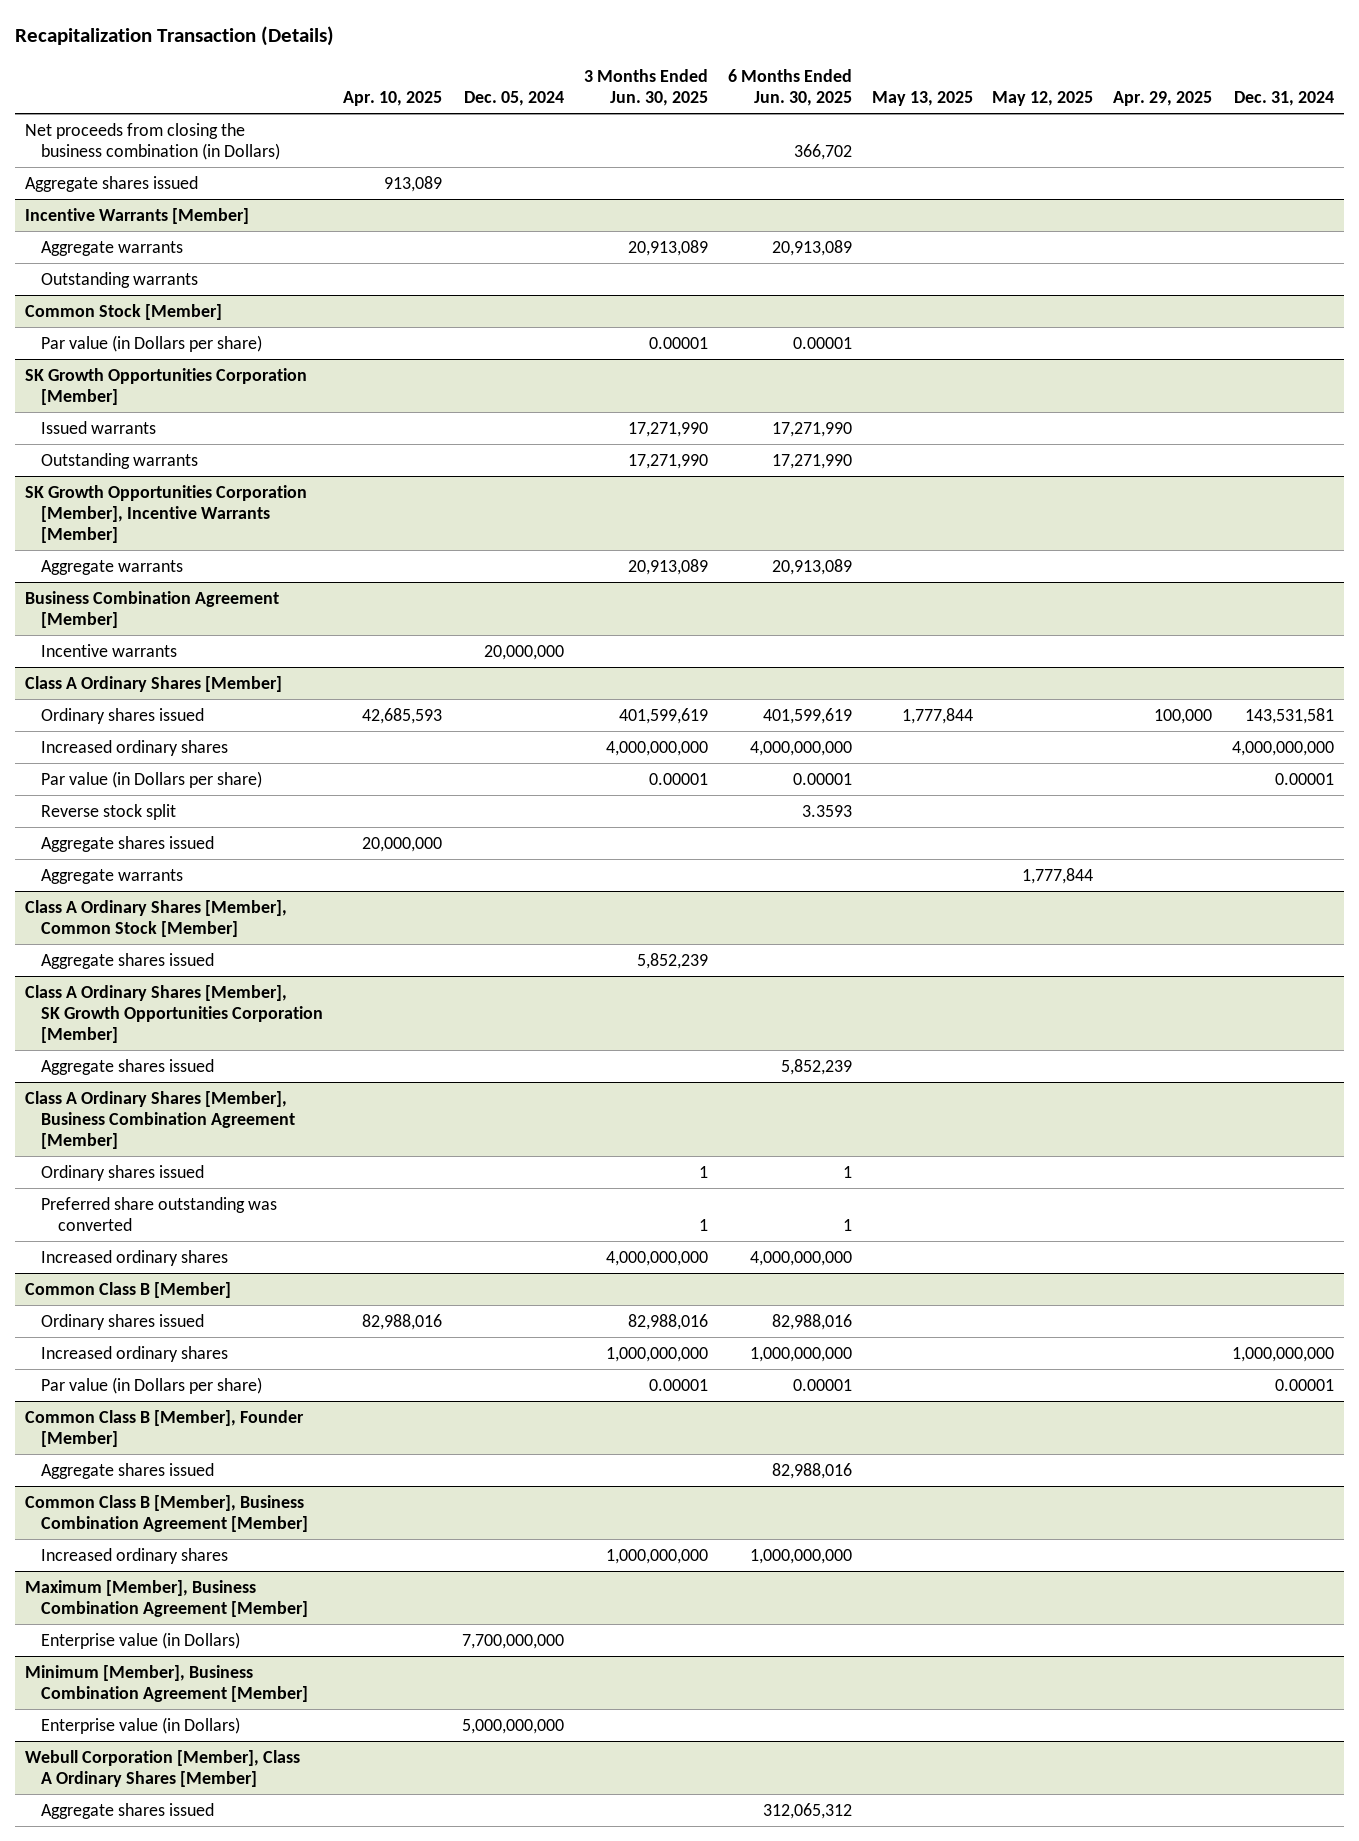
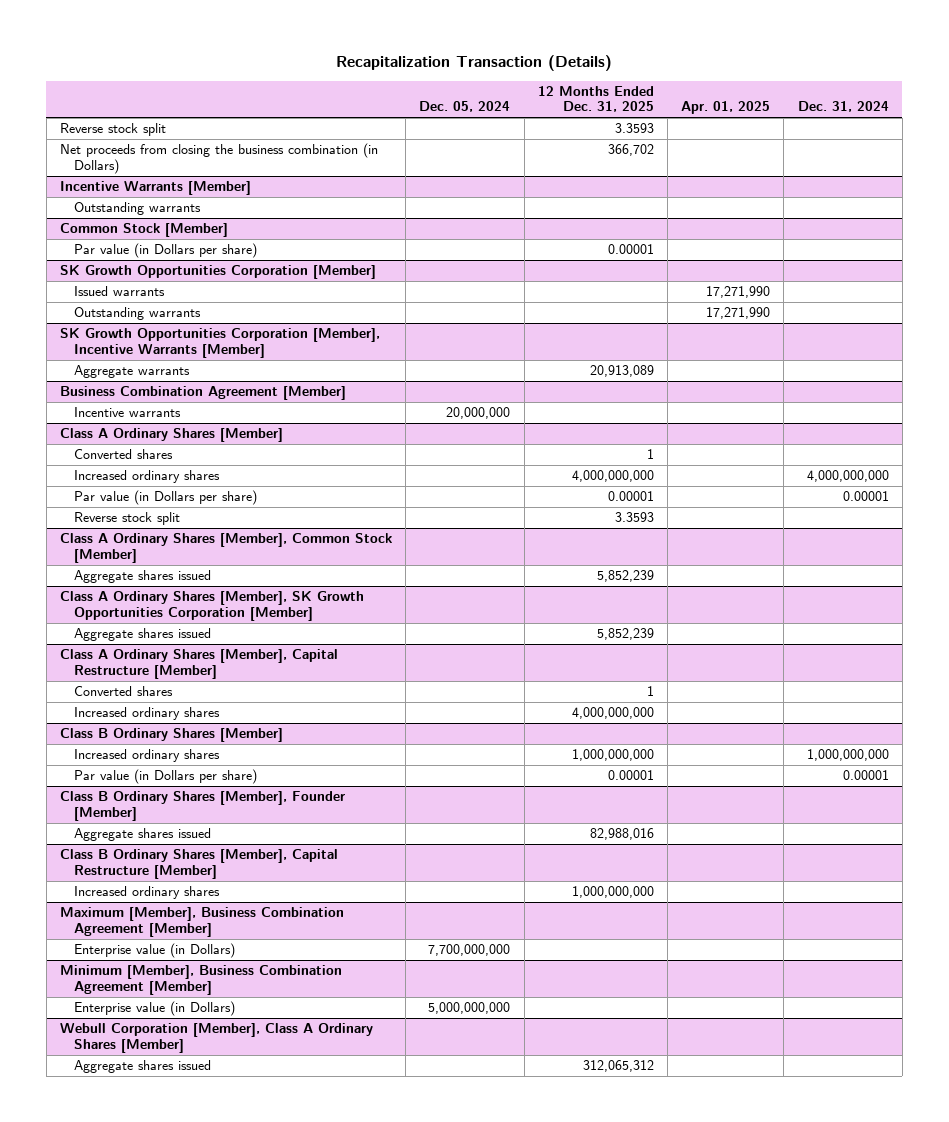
[343,91,443,107] Apr. 10, 2025 -> none
[583,69,708,107] 3 Months Ended Jun. 30, 2025 -> none
[727,69,852,107] 6 Months Ended Jun. 30, 2025 -> none
[871,91,973,107] May 13, 2025 -> none
[992,91,1094,107] May 12, 2025 -> none
[1113,91,1213,107] Apr. 29, 2025 -> none
none -> [537,85,654,113] 12 Months Ended Dec. 31, 2025
none -> [681,101,771,115] Apr. 01, 2025
none -> [60,123,167,137] Reverse stock split
[24,175,198,192] Aggregate shares issued -> none
[41,240,184,256] Aggregate warrants -> none
[41,707,205,724] Ordinary shares issued -> none
none -> [73,449,173,460] Converted shares
[41,835,215,852] Aggregate shares issued -> none
[41,868,184,884] Aggregate warrants -> none
[24,1090,296,1149] Class A Ordinary Shares [Member], Business Combination Agreement [Member] -> none
[41,1164,205,1181] Ordinary shares issued -> none
[41,1196,278,1231] Preferred share outstanding was converted -> none
[41,1249,229,1266] Increased ordinary shares -> none
[41,1313,205,1330] Ordinary shares issued -> none
none -> [60,649,339,679] Class A Ordinary Shares [Member], Capital Restructure [Member]
none -> [73,686,173,697] Converted shares
none -> [73,707,220,721] Increased ordinary shares
[24,1281,231,1298] Common Class B [Member] -> [60,728,284,743] Class B Ordinary Shares [Member]
[24,1409,304,1447] Common Class B [Member], Founder [Member] -> [60,791,346,821] Class B Ordinary Shares [Member], Founder [Member]
[24,1494,309,1532] Common Class B [Member], Business Combination Agreement [Member] -> none
[41,1547,229,1564] Increased ordinary shares -> none
none -> [60,849,339,879] Class B Ordinary Shares [Member], Capital Restructure [Member]
none -> [73,886,220,900] Increased ordinary shares

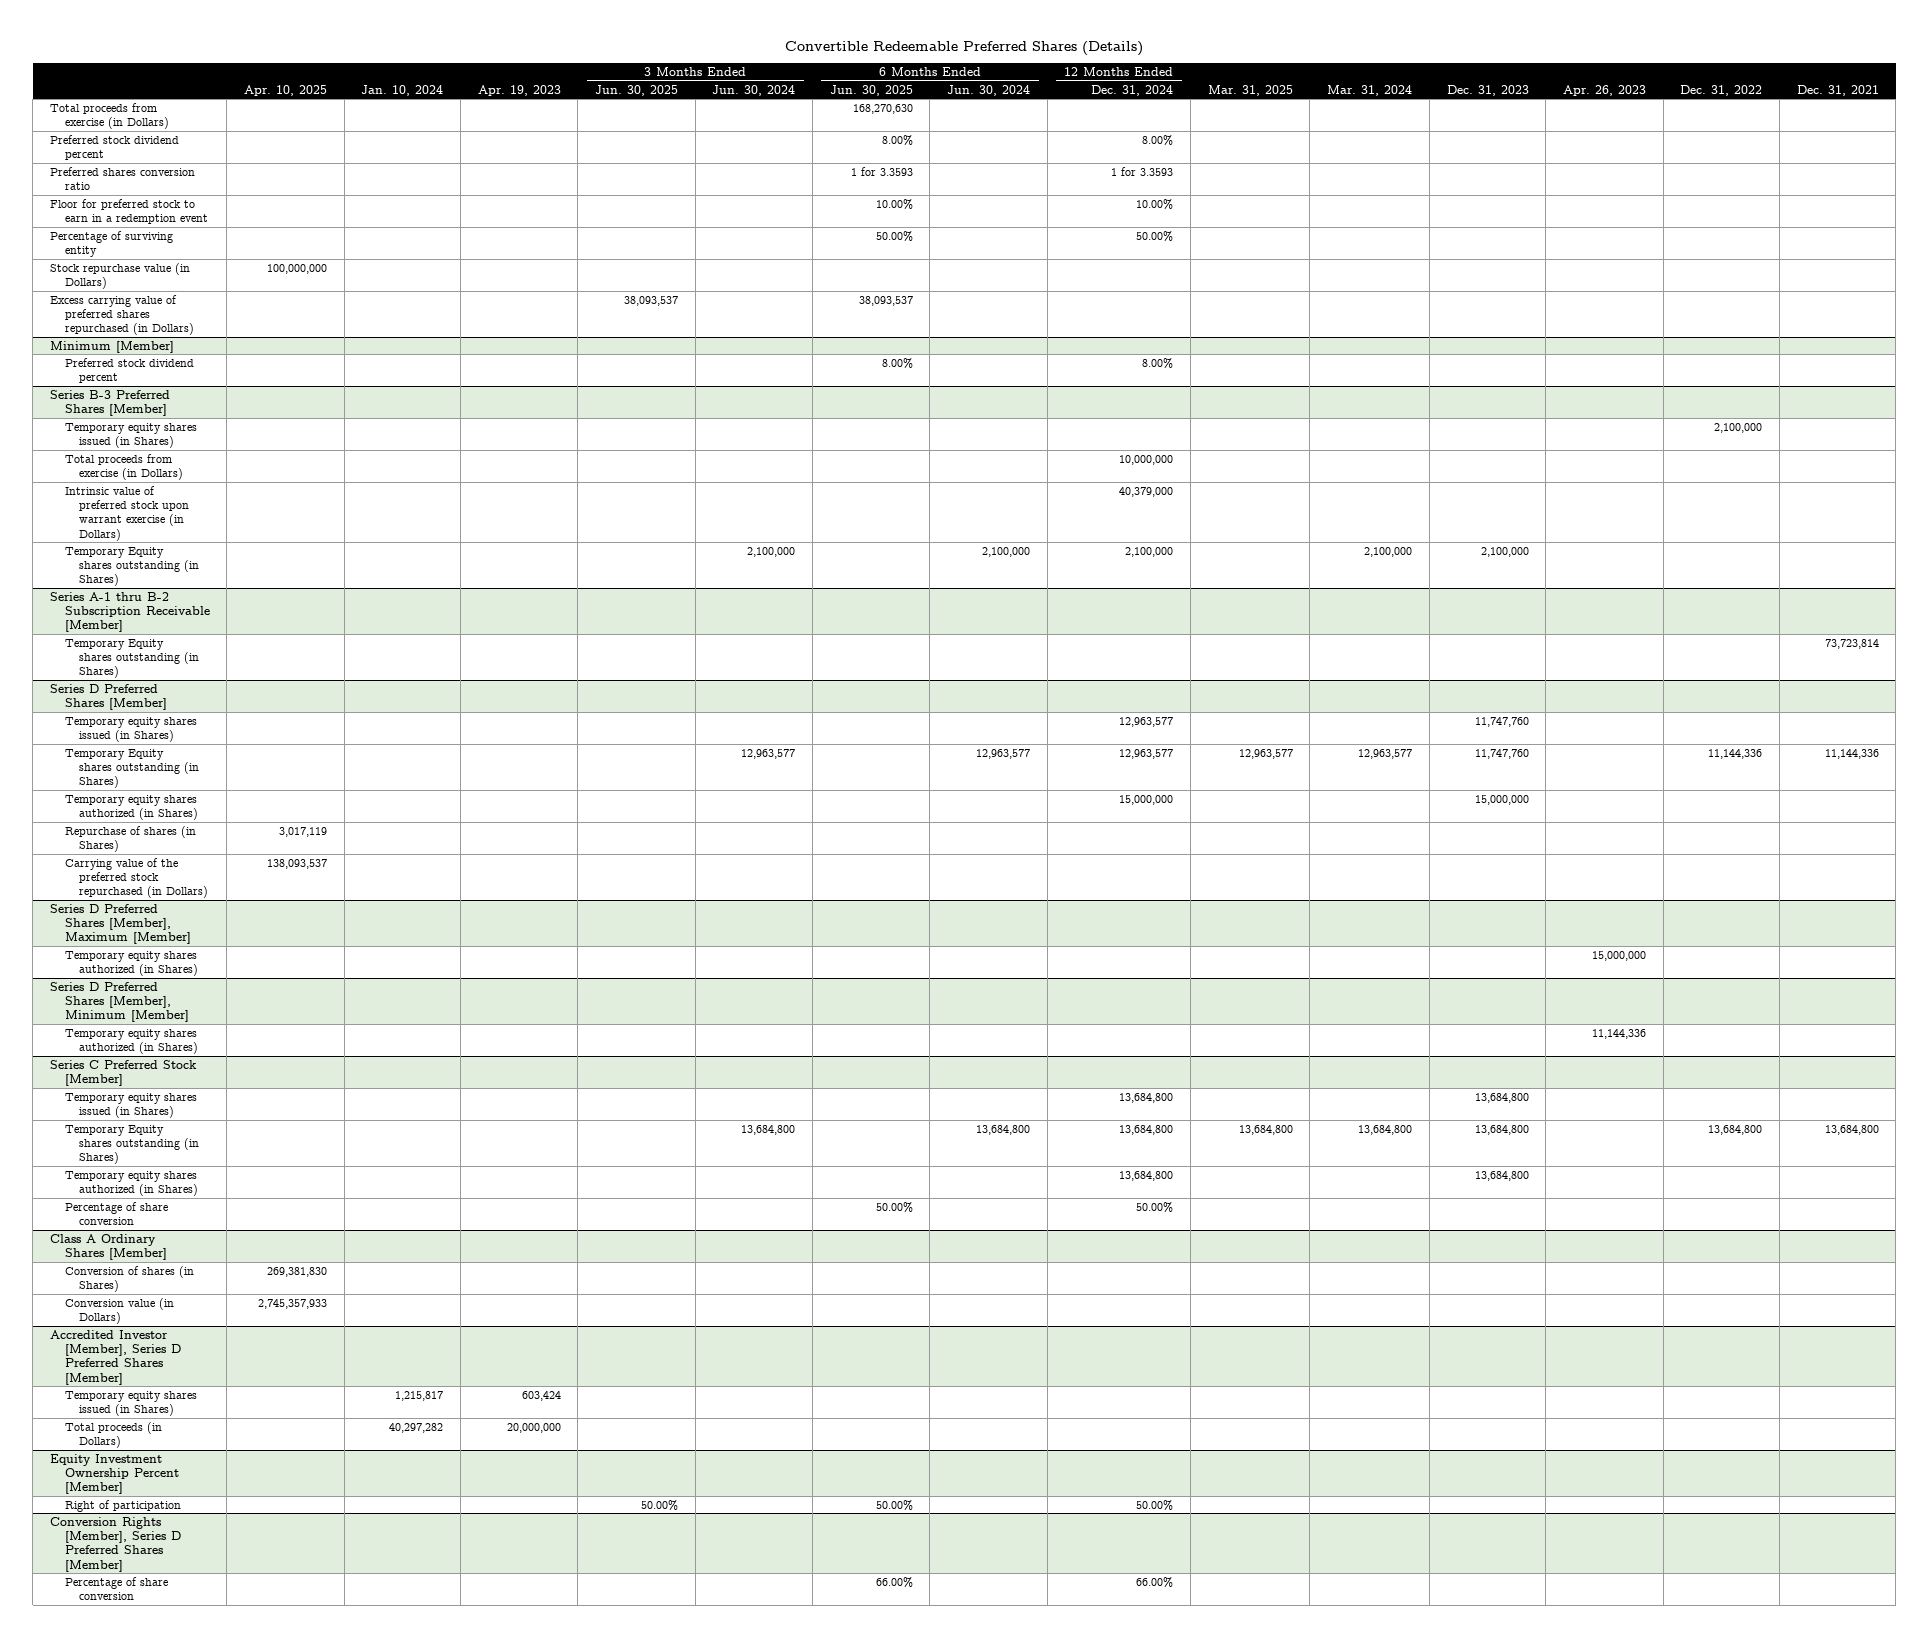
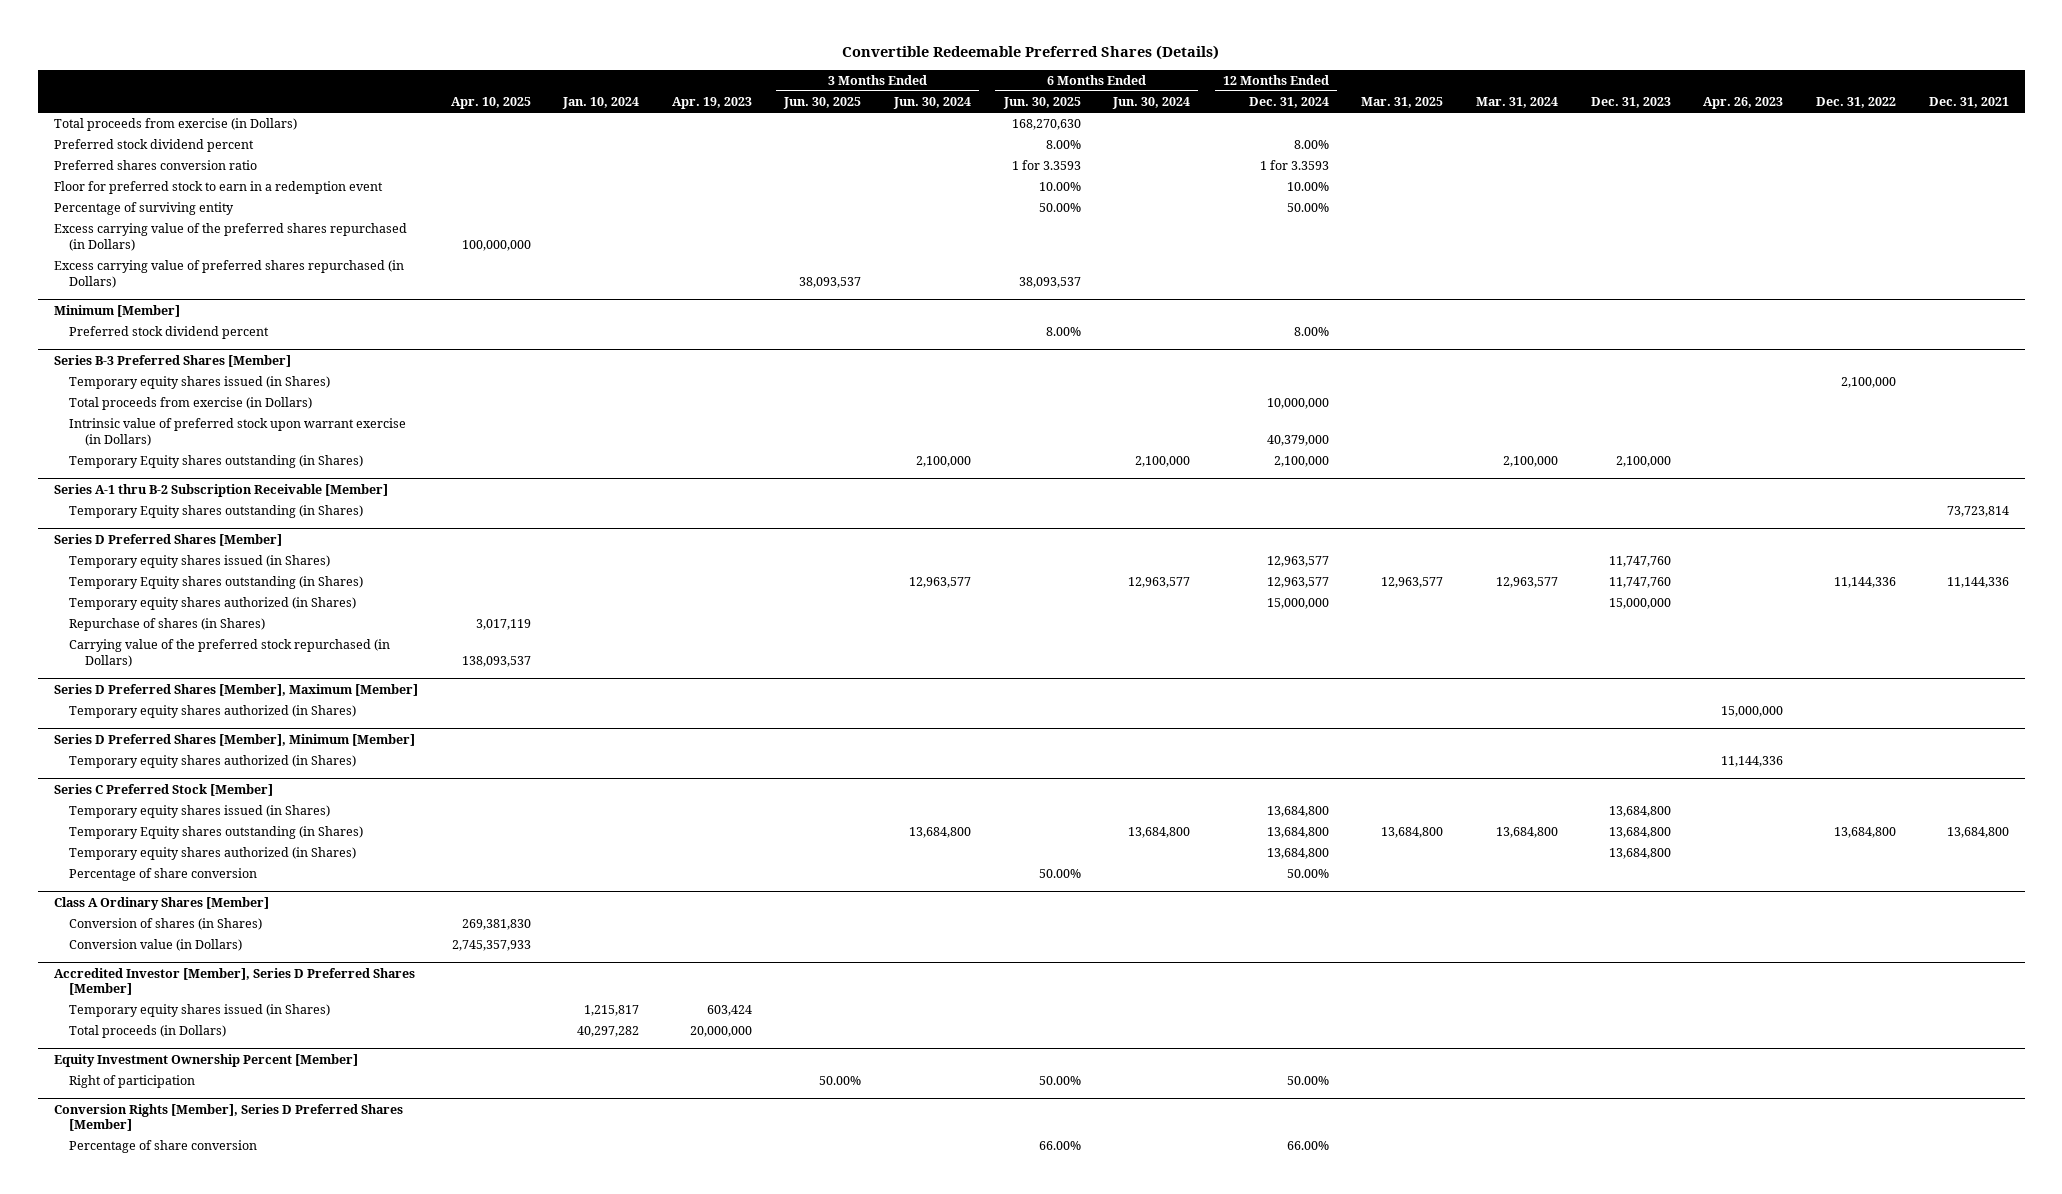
[50,262,191,290] Stock repurchase value (in Dollars) -> [53,223,407,251] Excess carrying value of the preferred shares repurchased (in Dollars)

